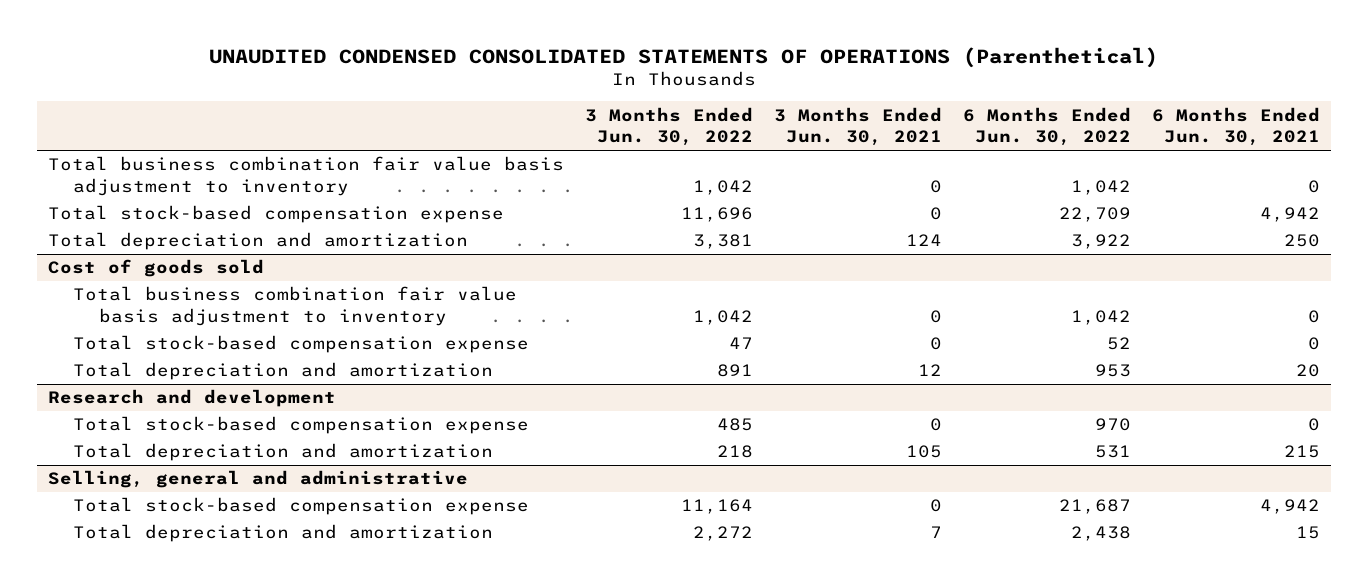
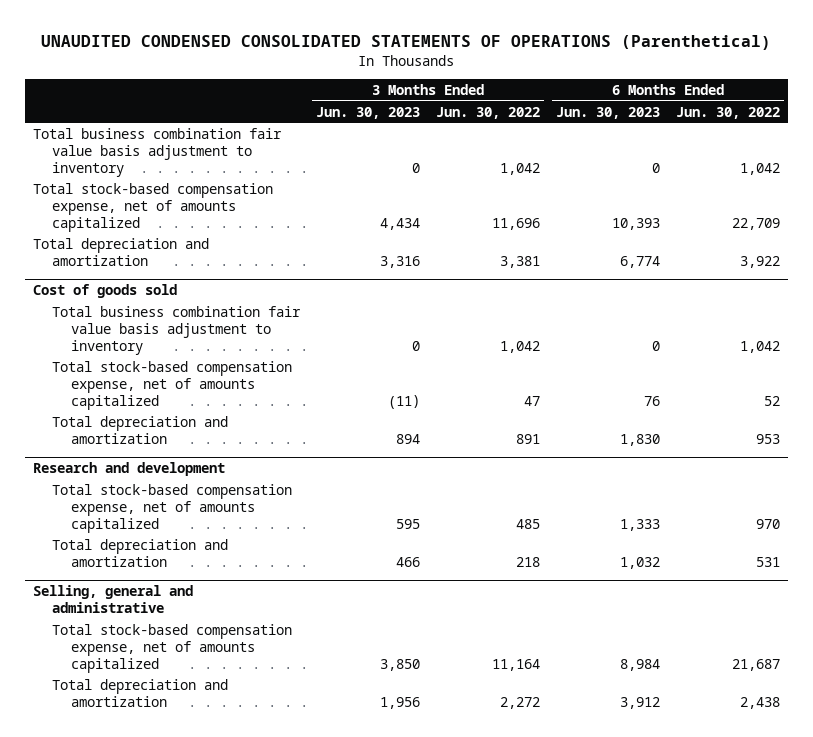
[773,106,942,147] 3 Months Ended Jun. 30, 2021 -> none
[1152,106,1321,147] 6 Months Ended Jun. 30, 2021 -> none
none -> [315,106,420,119] Jun. 30, 2023
none -> [555,106,660,119] Jun. 30, 2023
[47,205,504,224] Total stock-based compensation expense -> [33,182,274,232] Total stock-based compensation expense, net of amounts capitalized
[73,335,530,354] Total stock-based compensation expense -> [51,360,292,410] Total stock-based compensation expense, net of amounts capitalized
[73,416,530,435] Total stock-based compensation expense -> [51,483,292,533] Total stock-based compensation expense, net of amounts capitalized
[73,497,530,516] Total stock-based compensation expense -> [51,623,292,673] Total stock-based compensation expense, net of amounts capitalized

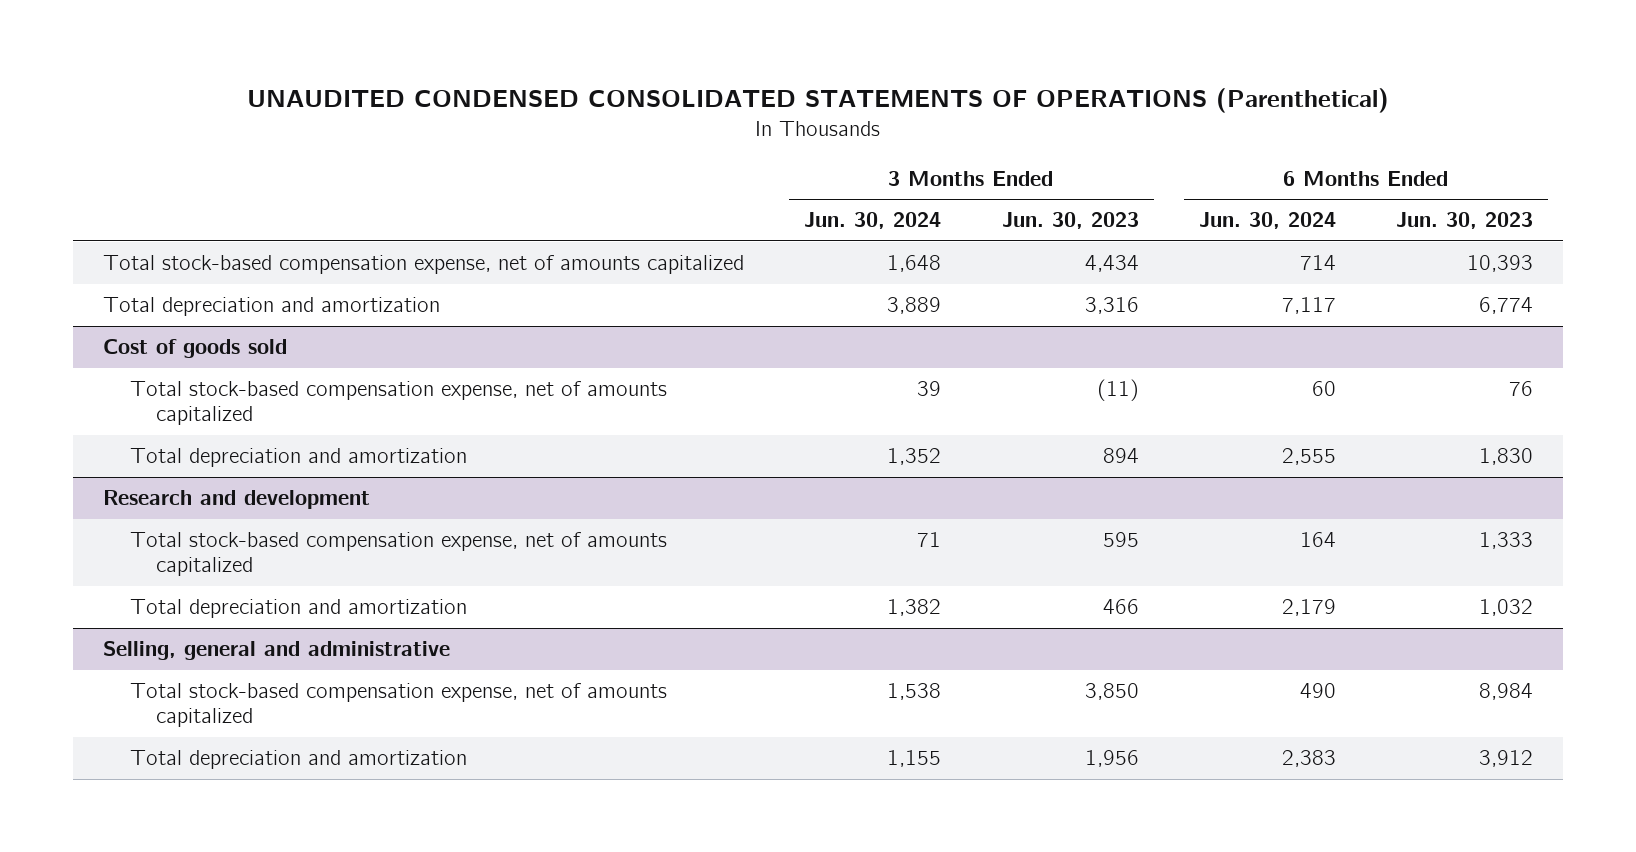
[435,106,540,119] Jun. 30, 2022 -> none
[675,106,780,119] Jun. 30, 2022 -> none
none -> [804,212,942,230] Jun. 30, 2024
none -> [1198,212,1336,230] Jun. 30, 2024
[33,127,283,177] Total business combination fair value basis adjustment to inventory -> none
[51,305,301,355] Total business combination fair value basis adjustment to inventory -> none

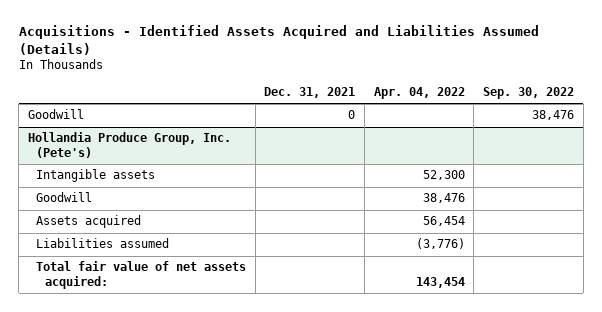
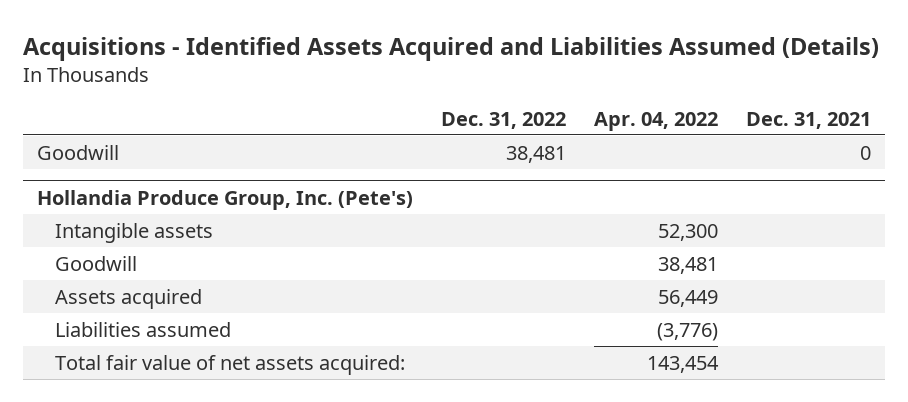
[483,87,575,100] Sep. 30, 2022 -> none
none -> [441,111,567,129] Dec. 31, 2022
[422,193,465,204] 38,476 -> [658,256,719,274] 38,481
[422,216,465,227] 56,454 -> [658,289,719,307] 56,449

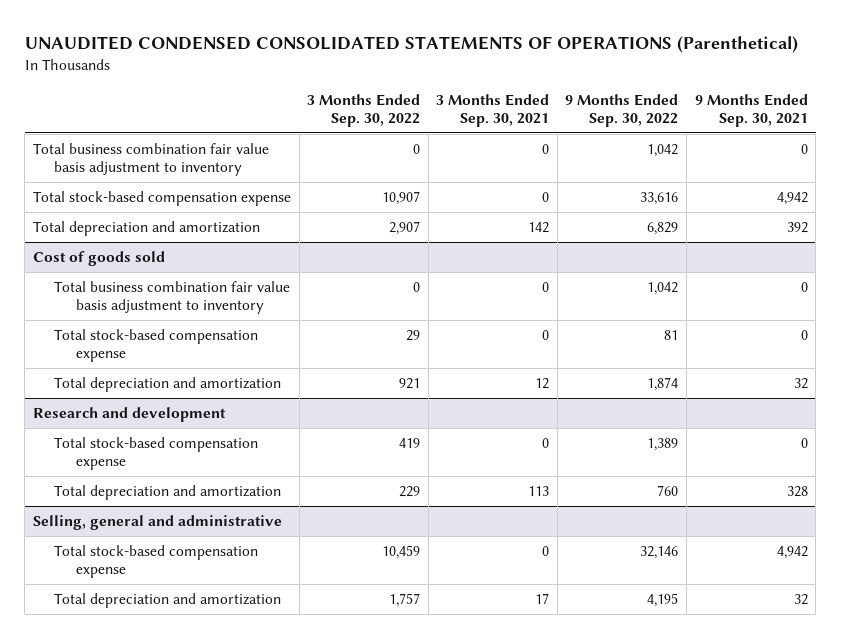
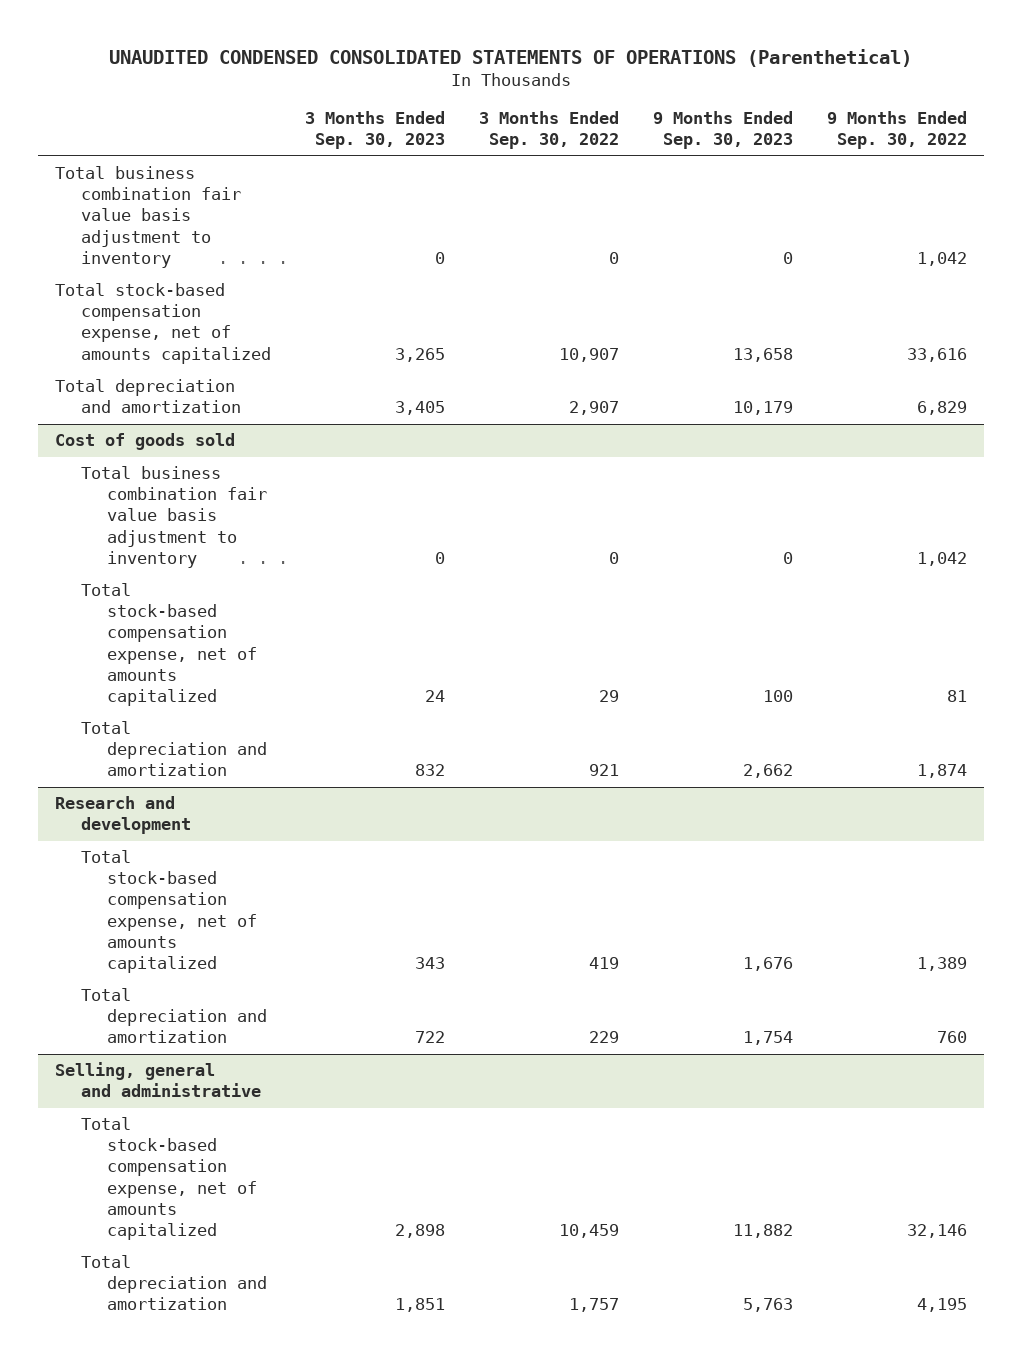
[436,94,550,128] 3 Months Ended Sep. 30, 2021 -> none
[694,94,808,128] 9 Months Ended Sep. 30, 2021 -> none
none -> [305,111,446,150] 3 Months Ended Sep. 30, 2023
none -> [653,111,794,150] 9 Months Ended Sep. 30, 2023
[33,190,292,206] Total stock-based compensation expense -> [55,283,272,364] Total stock-based compensation expense, net of amounts capitalized
[54,328,259,362] Total stock-based compensation expense -> [81,583,258,706] Total stock-based compensation expense, net of amounts capitalized
[54,436,259,470] Total stock-based compensation expense -> [81,850,258,973] Total stock-based compensation expense, net of amounts capitalized
[54,544,259,578] Total stock-based compensation expense -> [81,1117,258,1240] Total stock-based compensation expense, net of amounts capitalized

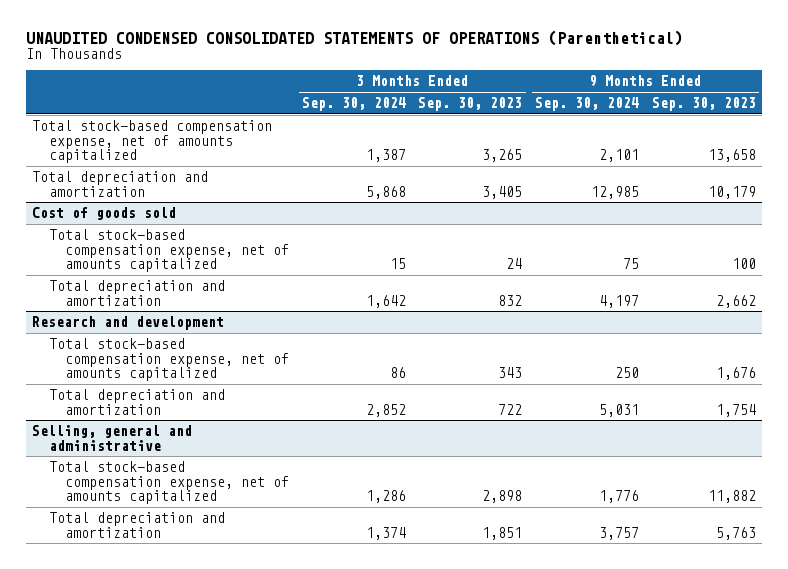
[479,111,620,150] 3 Months Ended Sep. 30, 2022 -> none
[827,111,968,150] 9 Months Ended Sep. 30, 2022 -> none
none -> [301,97,406,112] Sep. 30, 2024
none -> [535,97,640,112] Sep. 30, 2024
[55,166,242,268] Total business combination fair value basis adjustment to inventory -> none
[81,466,268,568] Total business combination fair value basis adjustment to inventory -> none

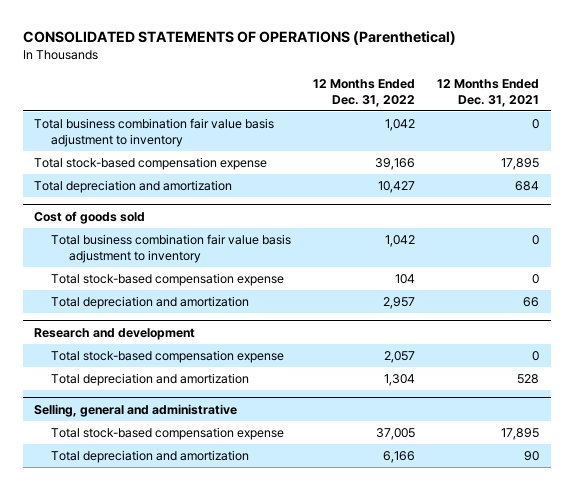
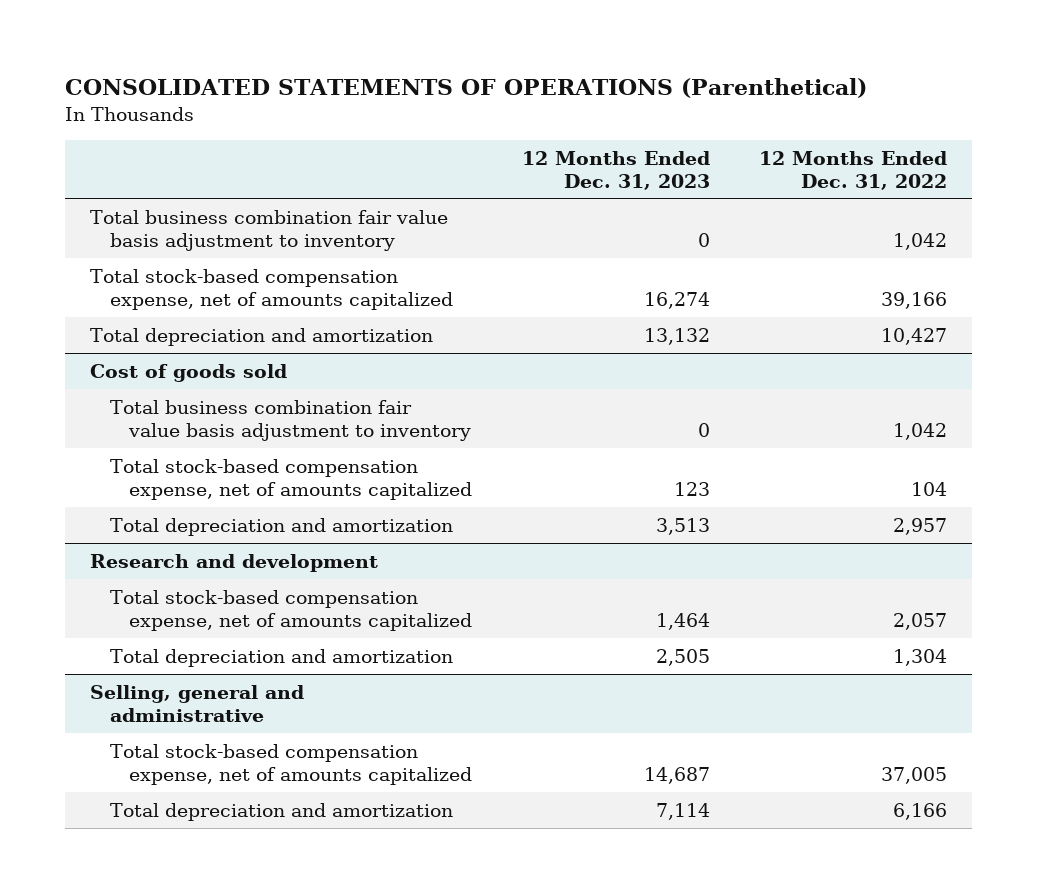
[437,79,540,107] 12 Months Ended Dec. 31, 2021 -> none
none -> [521,150,710,190] 12 Months Ended Dec. 31, 2023
[33,157,267,171] Total stock-based compensation expense -> [89,268,453,310] Total stock-based compensation expense, net of amounts capitalized
[51,273,285,287] Total stock-based compensation expense -> [109,458,473,500] Total stock-based compensation expense, net of amounts capitalized
[51,350,285,364] Total stock-based compensation expense -> [109,589,473,631] Total stock-based compensation expense, net of amounts capitalized
[51,427,285,441] Total stock-based compensation expense -> [109,743,473,785] Total stock-based compensation expense, net of amounts capitalized

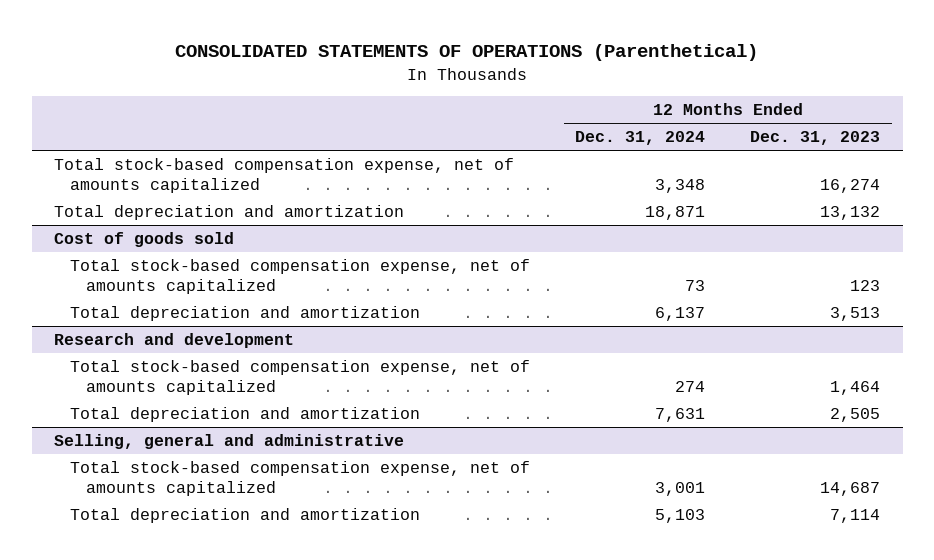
[759,150,948,190] 12 Months Ended Dec. 31, 2022 -> none
none -> [575,131,706,146] Dec. 31, 2024
[89,209,448,251] Total business combination fair value basis adjustment to inventory -> none
[109,399,472,441] Total business combination fair value basis adjustment to inventory -> none

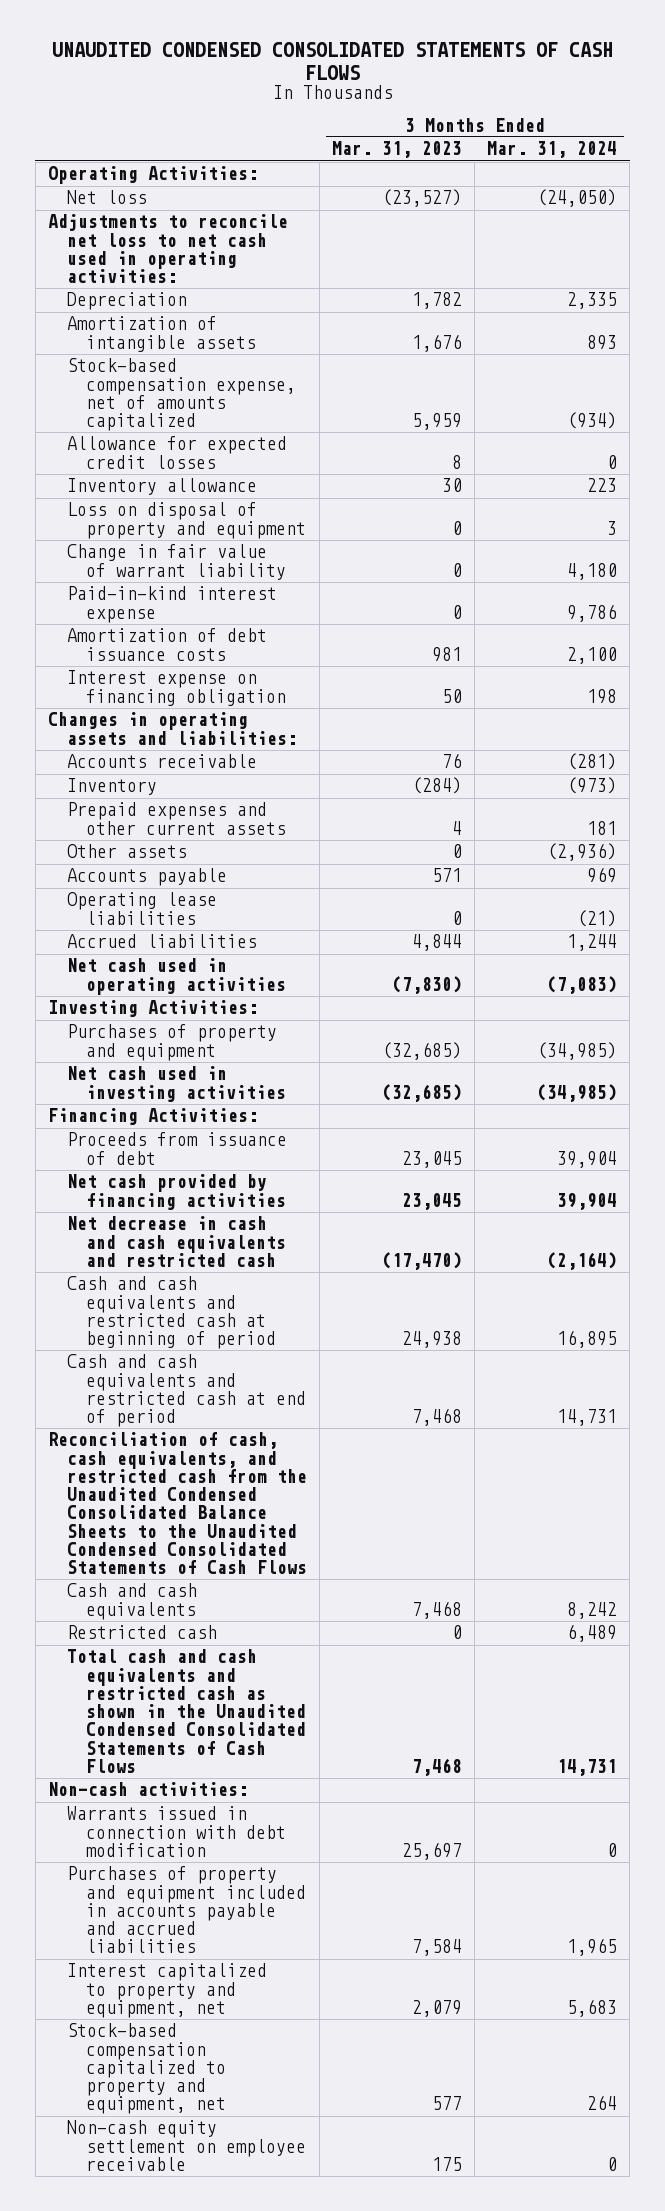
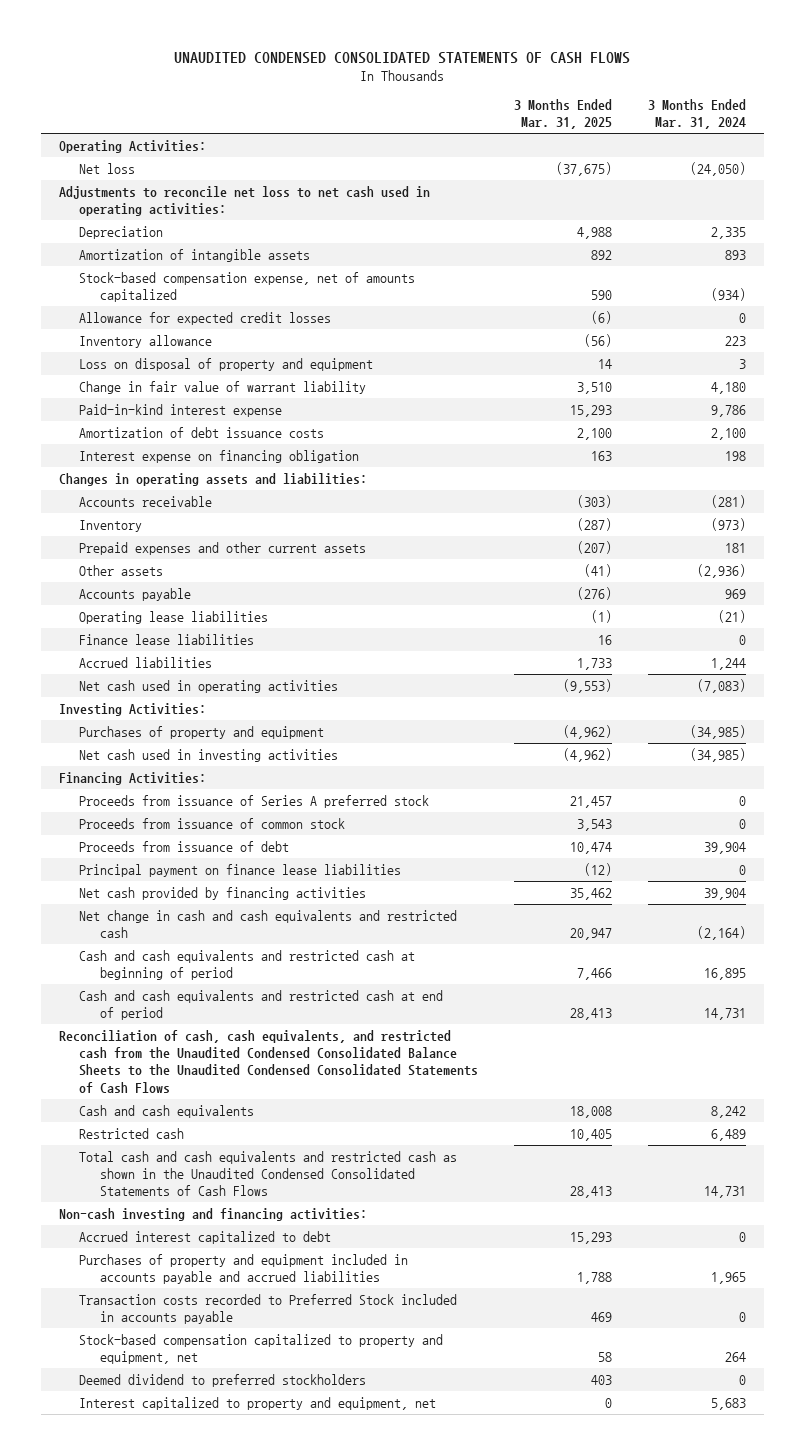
[331,141,462,159] Mar. 31, 2023 -> none
none -> [513,98,612,130] 3 Months Ended Mar. 31, 2025
none -> [79,633,255,645] Finance lease liabilities
none -> [79,794,430,808] Proceeds from issuance of Series A preferred stock
none -> [79,817,346,829] Proceeds from issuance of common stock
none -> [79,863,402,877] Principal payment on finance lease liabilities
[66,1216,286,1267] Net decrease in cash and cash equivalents and restricted cash -> [79,909,458,939] Net change in cash and cash equivalents and restricted cash
[66,1806,286,1857] Warrants issued in connection with debt modification -> none
[47,1782,248,1797] Non-cash activities: -> [58,1207,367,1221] Non-cash investing and financing activities:
none -> [79,1230,332,1244] Accrued interest capitalized to debt
none -> [79,1293,458,1325] Transaction costs recorded to Preferred Stock included in accounts payable
[66,2120,306,2171] Non-cash equity settlement on employee receivable -> none
none -> [79,1373,367,1387] Deemed dividend to preferred stockholders
[66,1963,267,2018] Interest capitalized to property and equipment, net -> [79,1396,437,1410] Interest capitalized to property and equipment, net

